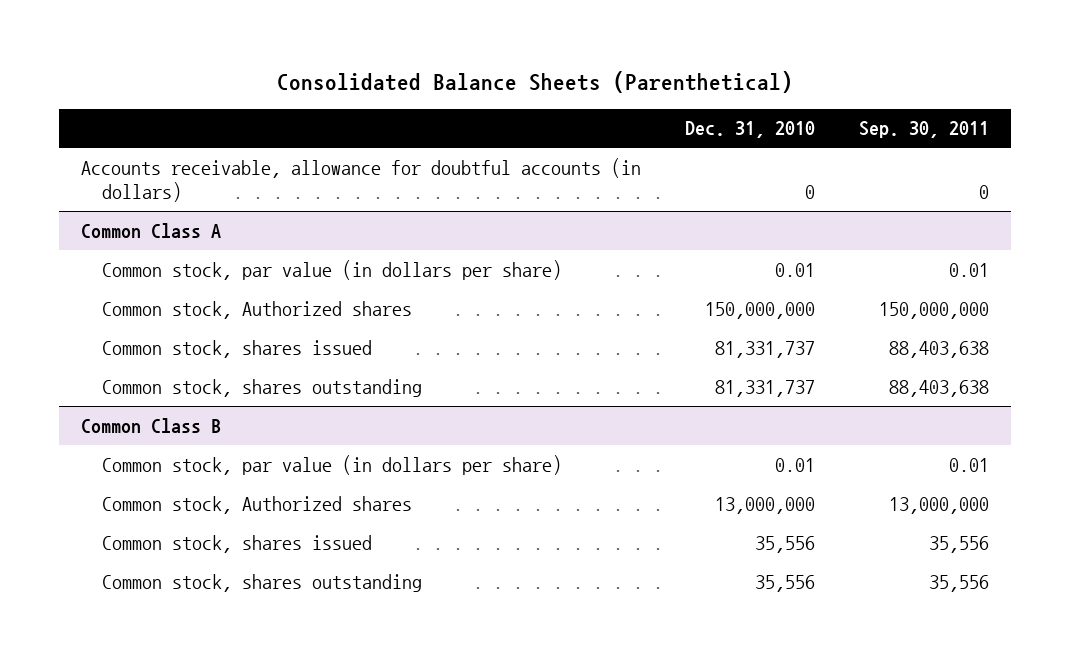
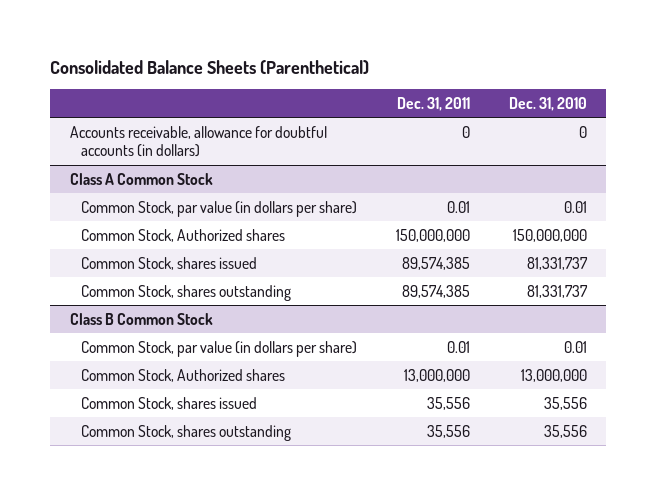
[859,121,990,139] Sep. 30, 2011 -> none
none -> [396,97,470,112] Dec. 31, 2011
[80,222,221,238] Common Class A -> [69,172,213,185] Class A Common Stock
[101,259,562,280] Common stock, par value (in dollars per share) -> [80,200,357,217] Common Stock, par value (in dollars per share)
[101,300,412,319] Common stock, Authorized shares -> [80,228,285,242] Common Stock, Authorized shares
[101,339,372,358] Common stock, shares issued -> [80,256,257,270] Common Stock, shares issued
[101,378,422,397] Common stock, shares outstanding -> [80,284,291,301] Common Stock, shares outstanding
[80,417,221,433] Common Class B -> [69,312,213,325] Class B Common Stock
[101,454,562,475] Common stock, par value (in dollars per share) -> [80,340,357,357] Common Stock, par value (in dollars per share)
[101,495,412,514] Common stock, Authorized shares -> [80,368,285,382] Common Stock, Authorized shares
[101,534,372,553] Common stock, shares issued -> [80,396,257,410] Common Stock, shares issued
[101,573,422,592] Common stock, shares outstanding -> [80,424,291,441] Common Stock, shares outstanding

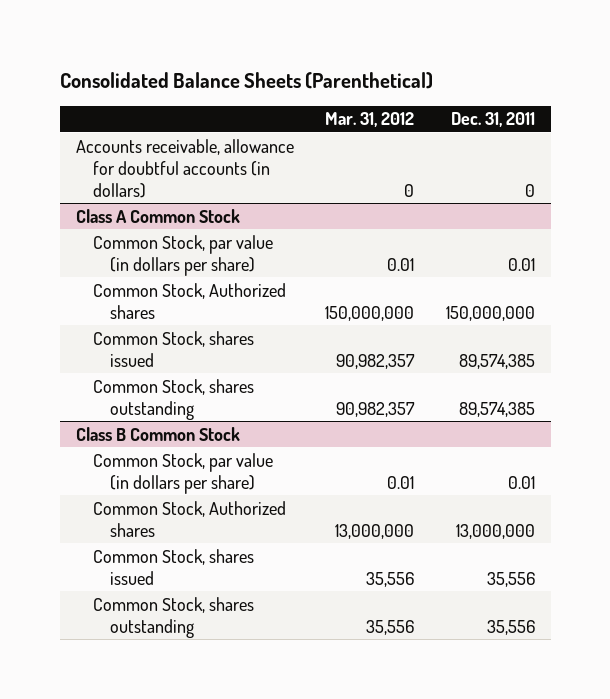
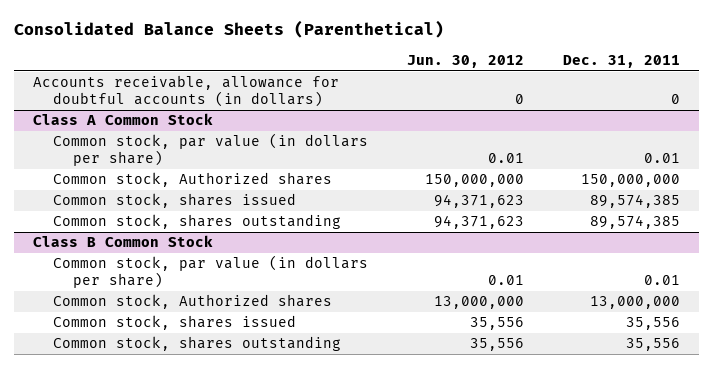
[325,112,415,128] Mar. 31, 2012 -> none
none -> [406,54,524,68] Jun. 30, 2012
[92,234,273,276] Common Stock, par value (in dollars per share) -> [53,133,369,167] Common stock, par value (in dollars per share)
[92,282,286,319] Common Stock, Authorized shares -> [53,172,333,188] Common stock, Authorized shares
[92,330,254,367] Common Stock, shares issued -> [53,193,297,209] Common stock, shares issued
[92,378,254,420] Common Stock, shares outstanding -> [53,214,342,230] Common stock, shares outstanding
[92,452,273,494] Common Stock, par value (in dollars per share) -> [53,255,369,289] Common stock, par value (in dollars per share)
[92,500,286,537] Common Stock, Authorized shares -> [53,294,333,310] Common stock, Authorized shares
[92,548,254,585] Common Stock, shares issued -> [53,315,297,331] Common stock, shares issued
[92,596,254,638] Common Stock, shares outstanding -> [53,336,342,352] Common stock, shares outstanding

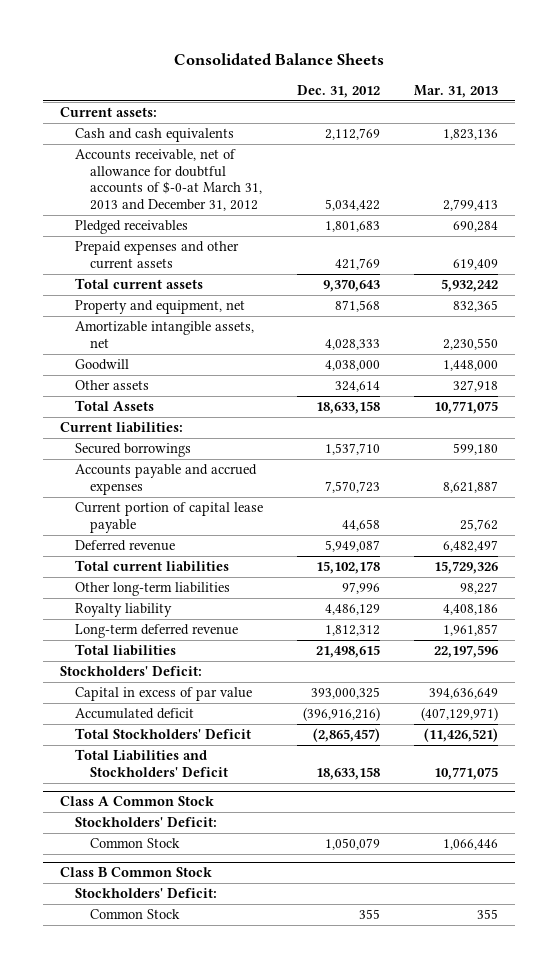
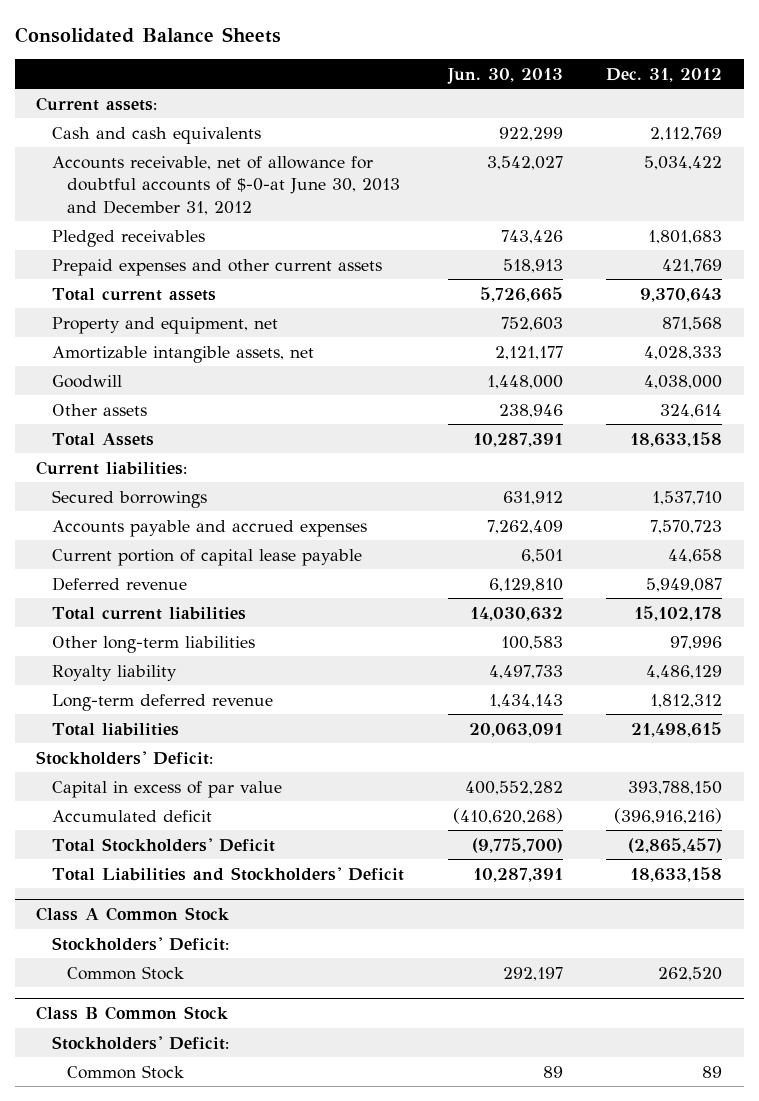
[413,84,498,98] Mar. 31, 2013 -> none
none -> [446,67,563,84] Jun. 30, 2013
[75,149,263,211] Accounts receivable, net of allowance for doubtful accounts of $-0-at March 31, 2013 and December 31, 2012 -> [51,155,401,215] Accounts receivable, net of allowance for doubtful accounts of $-0-at June 30, 2013 and December 31, 2012
[310,687,380,700] 393,000,325 -> [628,780,723,795] 393,788,150
[324,838,380,851] 1,050,079 -> [658,966,723,981] 262,520
[358,909,380,920] 355 -> [702,1065,723,1078] 89

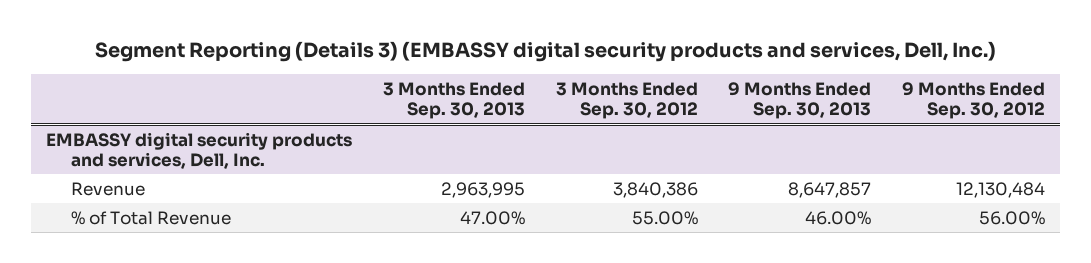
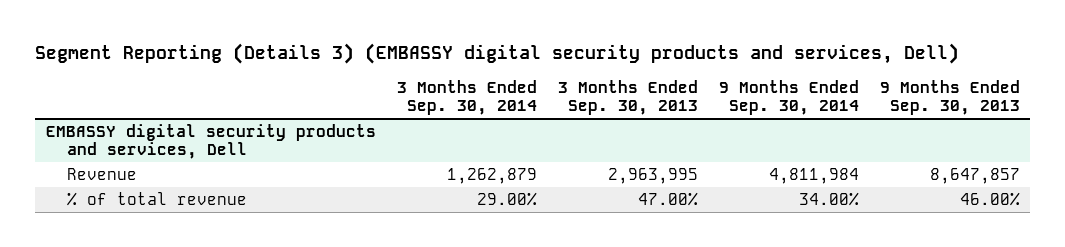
[94,41,996,63] Segment Reporting (Details 3) (EMBASSY digital security products and services, Dell, Inc.) -> [35,43,960,65] Segment Reporting (Details 3) (EMBASSY digital security products and services, Dell)
[555,82,698,120] 3 Months Ended Sep. 30, 2012 -> none
[902,82,1046,120] 9 Months Ended Sep. 30, 2012 -> none
none -> [396,79,537,115] 3 Months Ended Sep. 30, 2014
none -> [718,79,859,115] 9 Months Ended Sep. 30, 2014
[46,131,353,169] EMBASSY digital security products and services, Dell, Inc. -> [45,123,376,160] EMBASSY digital security products and services, Dell
[70,210,231,225] % of Total Revenue -> [66,191,247,206] % of total revenue

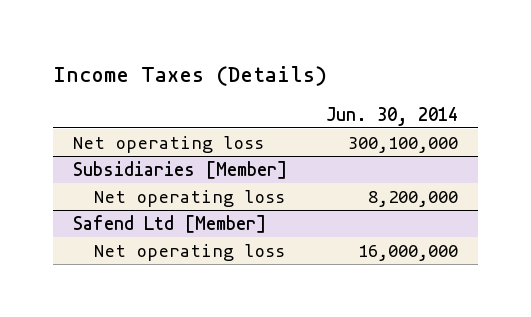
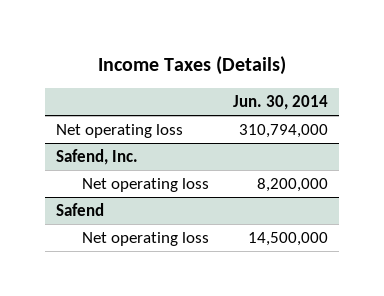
[72,160,287,179] Subsidiaries [Member] -> none
[348,136,459,153] 300,100,000 -> [238,123,328,138] 310,794,000
none -> [56,148,139,165] Safend, Inc.
[72,214,266,233] Safend Ltd [Member] -> none
none -> [56,202,105,216] Safend
[358,244,459,261] 16,000,000 -> [247,231,328,246] 14,500,000

